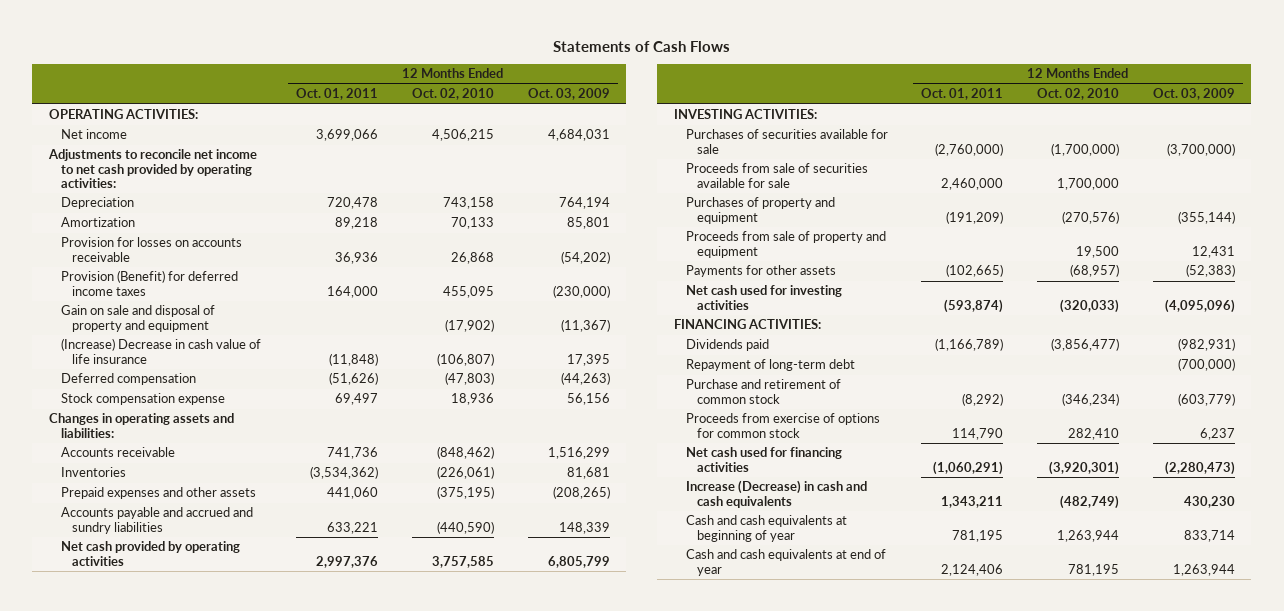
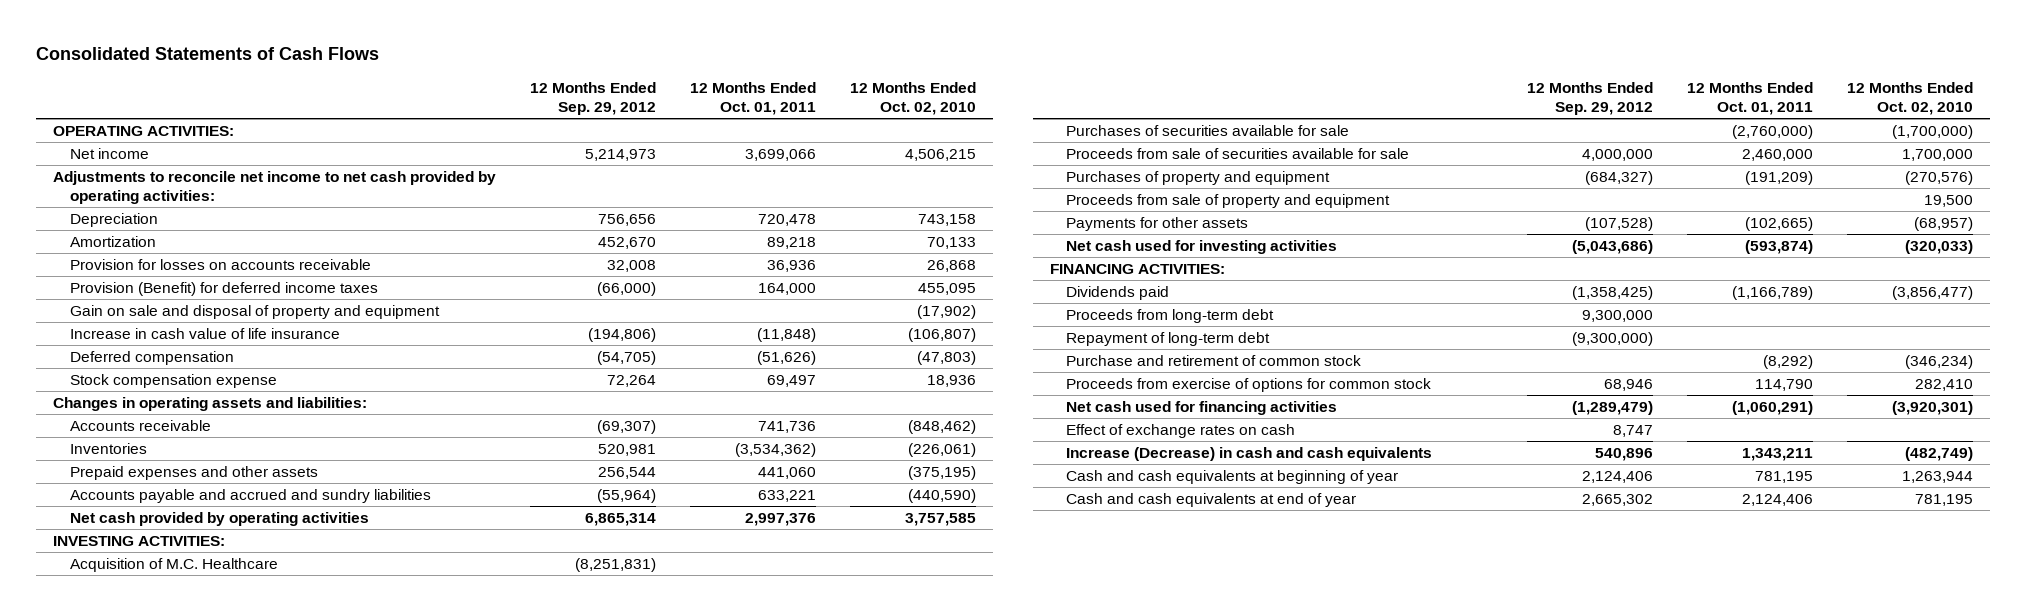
[552,40,730,52] Statements of Cash Flows -> [35,47,379,61] Consolidated Statements of Cash Flows
[527,88,610,101] Oct. 03, 2009 -> none
none -> [530,82,657,116] 12 Months Ended Sep. 29, 2012
[60,338,261,364] (Increase) Decrease in cash value of life insurance -> [69,328,340,340] Increase in cash value of life insurance
none -> [69,558,278,573] Acquisition of M.C. Healthcare
none -> [1066,309,1275,324] Proceeds from long-term debt
none -> [1066,424,1296,439] Effect of exchange rates on cash

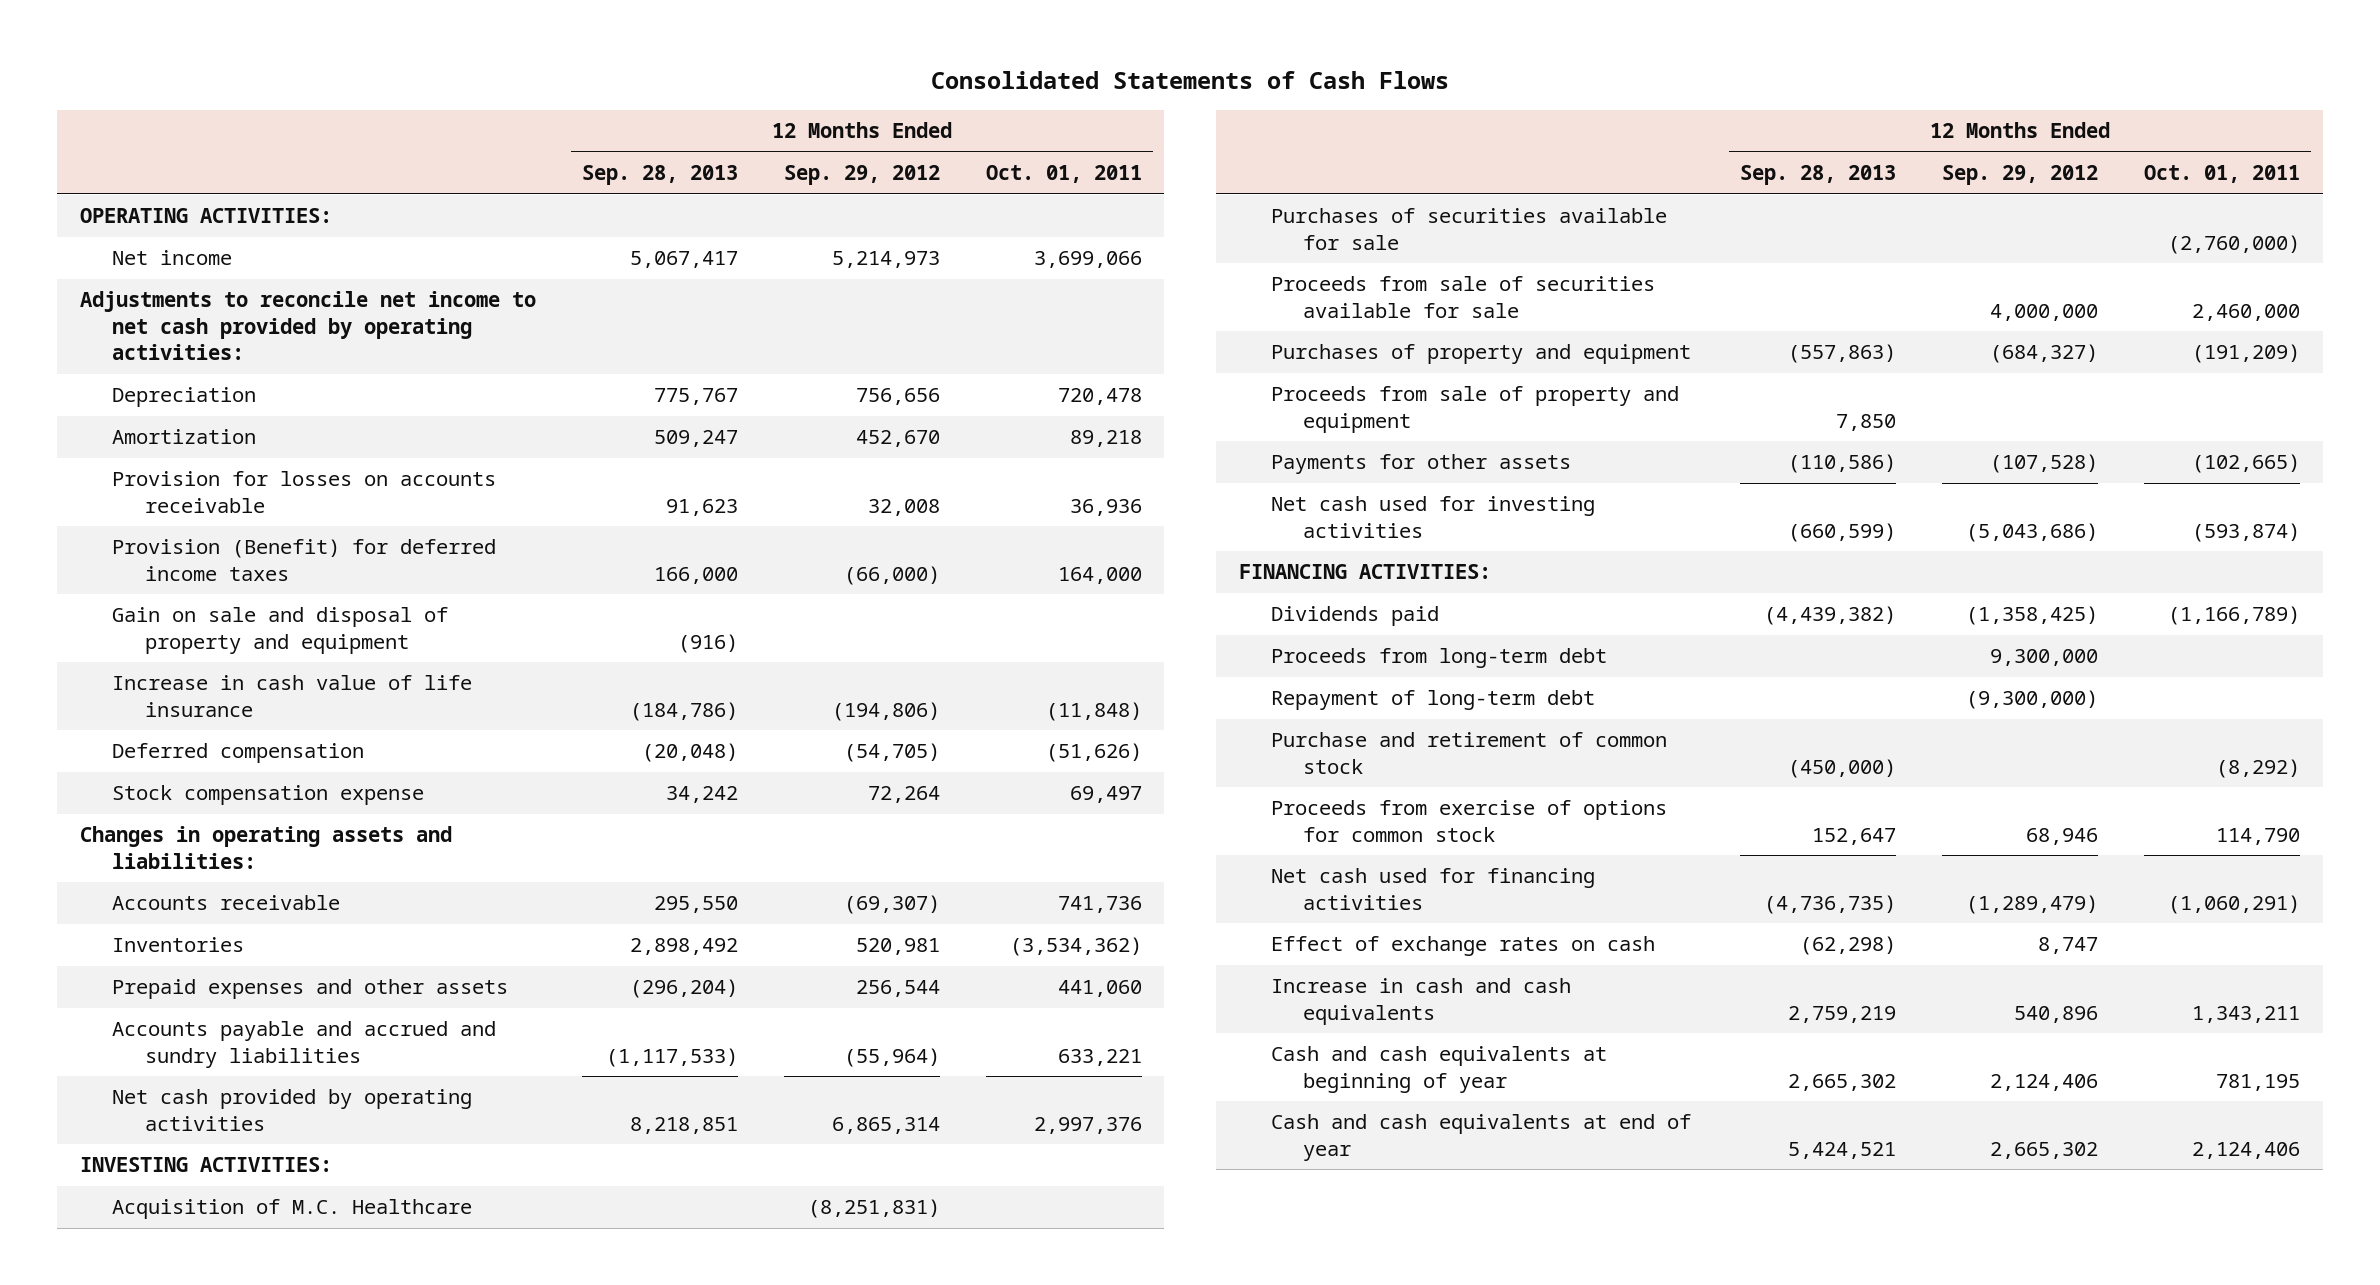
[850,82,977,116] 12 Months Ended Oct. 02, 2010 -> none
none -> [582,165,739,186] Sep. 28, 2013
[1066,447,1433,462] Increase (Decrease) in cash and cash equivalents -> [1270,978,1571,1025] Increase in cash and cash equivalents

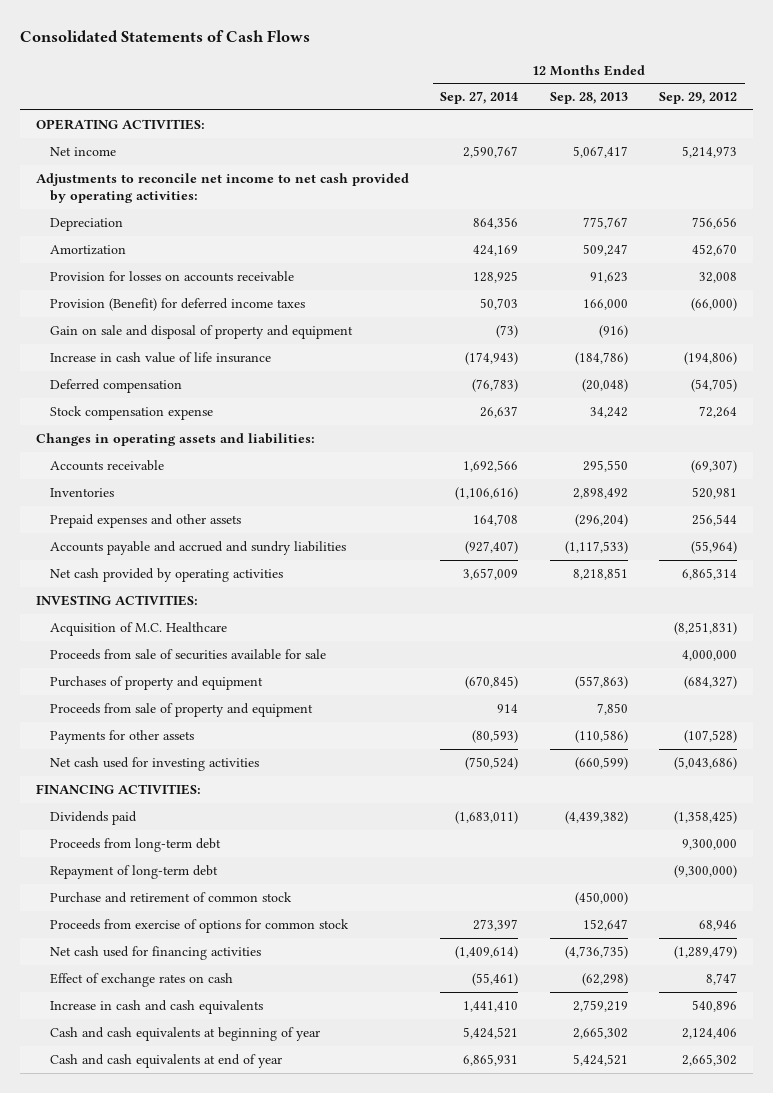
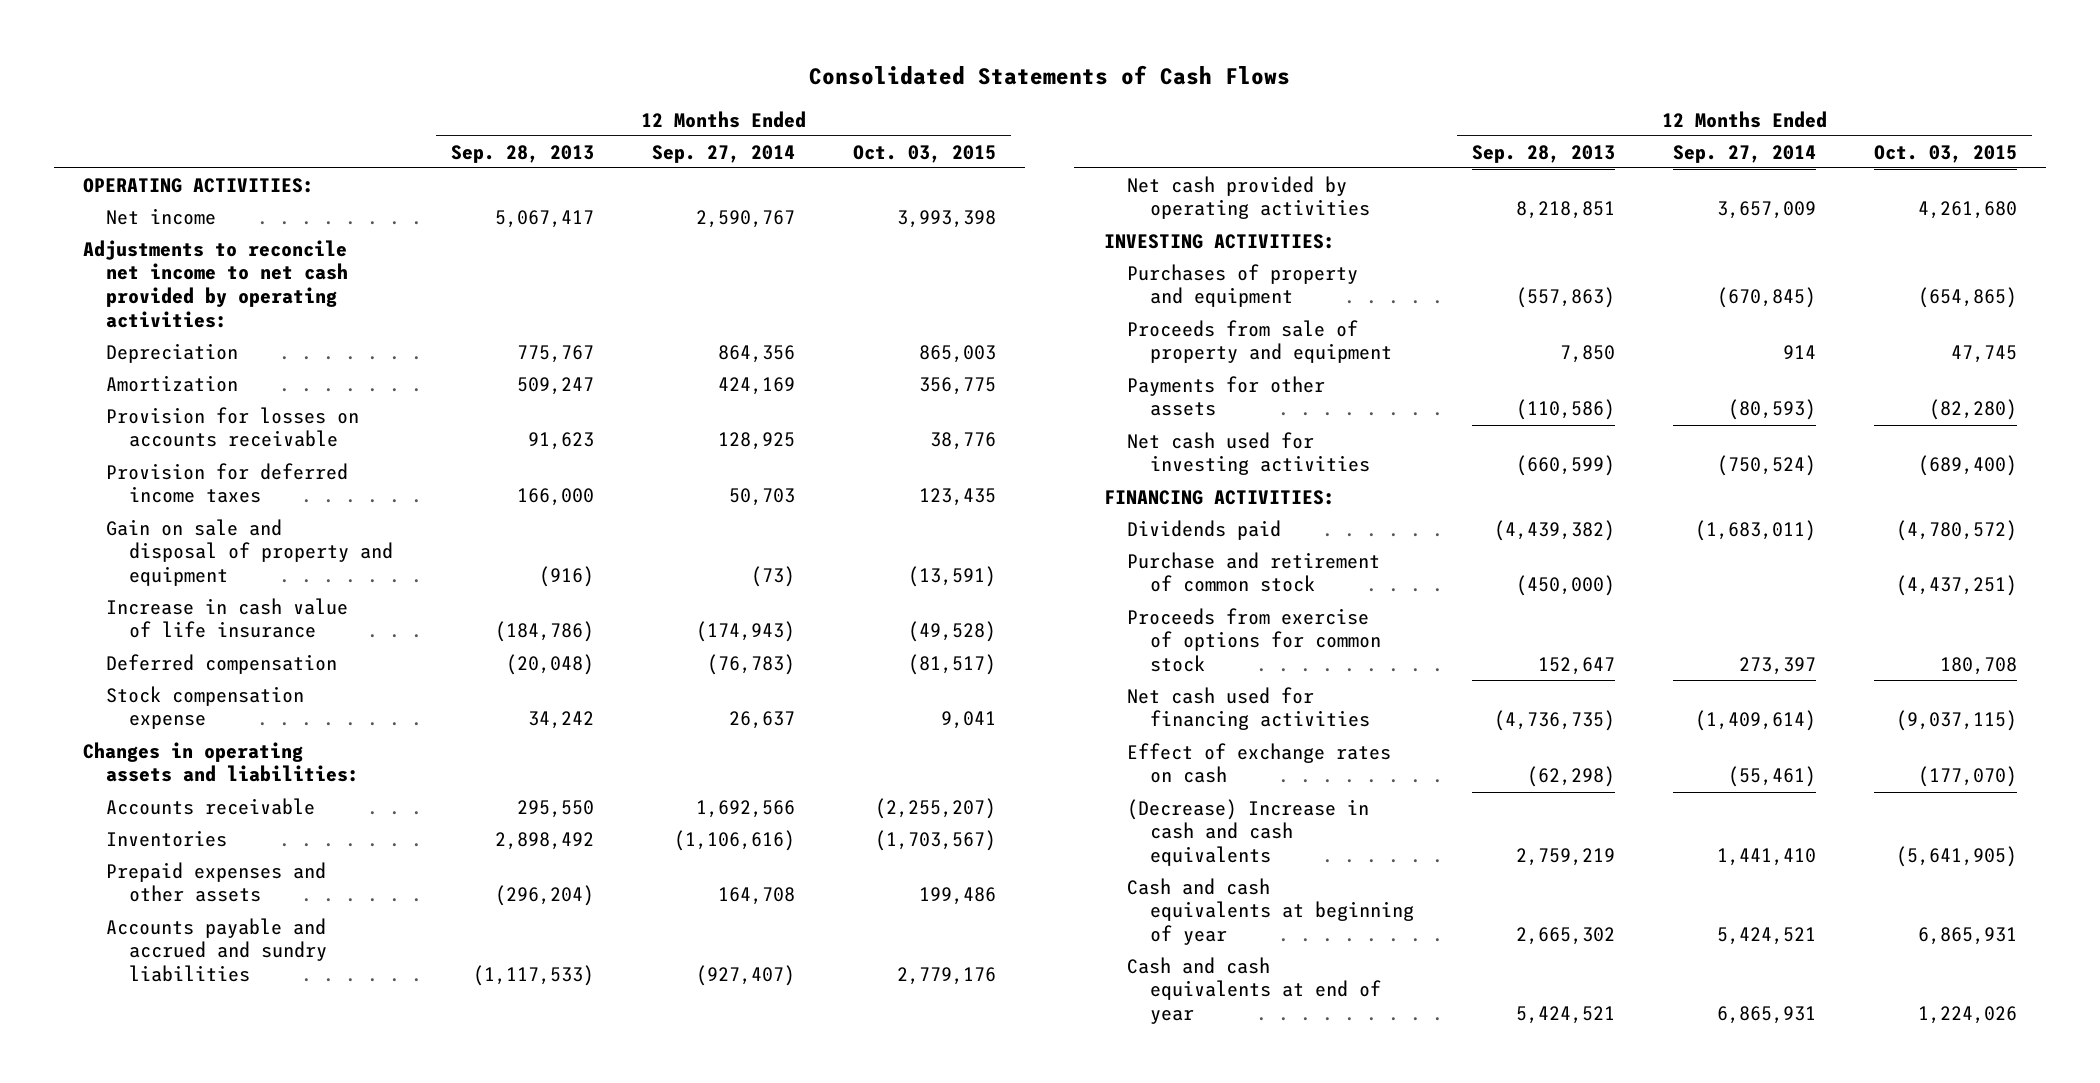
[659,92,738,105] Sep. 29, 2012 -> none
none -> [853,144,997,163] Oct. 03, 2015
[50,297,306,311] Provision (Benefit) for deferred income taxes -> [105,462,348,504] Provision for deferred income taxes
[50,621,228,636] Acquisition of M.C. Healthcare -> none
[50,648,327,660] Proceeds from sale of securities available for sale -> none
[50,837,222,852] Proceeds from long-term debt -> none
[50,864,219,879] Repayment of long-term debt -> none
[50,999,264,1014] Increase in cash and cash equivalents -> [1126,798,1369,867] (Decrease) Increase in cash and cash equivalents

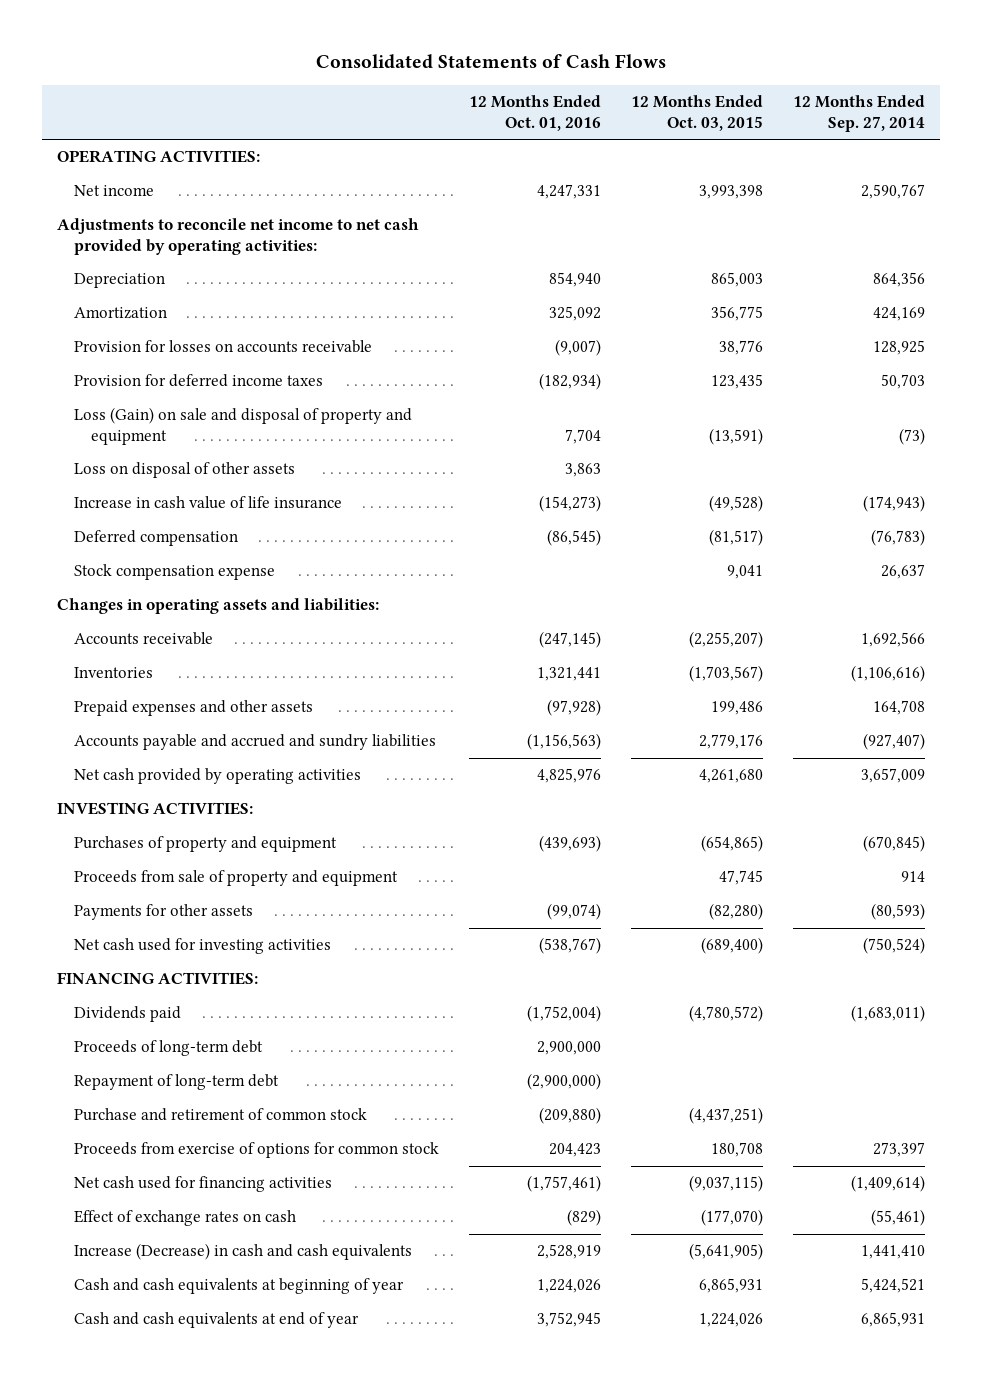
[450,144,594,163] Sep. 28, 2013 -> none
none -> [468,94,601,131] 12 Months Ended Oct. 01, 2016
[105,518,393,587] Gain on sale and disposal of property and equipment -> [74,407,413,446] Loss (Gain) on sale and disposal of property and equipment
none -> [74,462,296,479] Loss on disposal of other assets
none -> [74,1040,264,1057] Proceeds of long-term debt
none -> [74,1074,280,1091] Repayment of long-term debt
[1126,798,1369,867] (Decrease) Increase in cash and cash equivalents -> [74,1243,413,1261] Increase (Decrease) in cash and cash equivalents

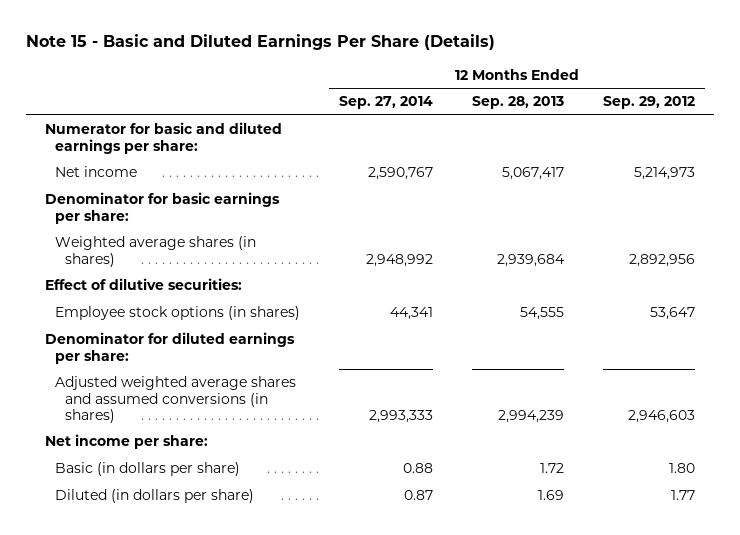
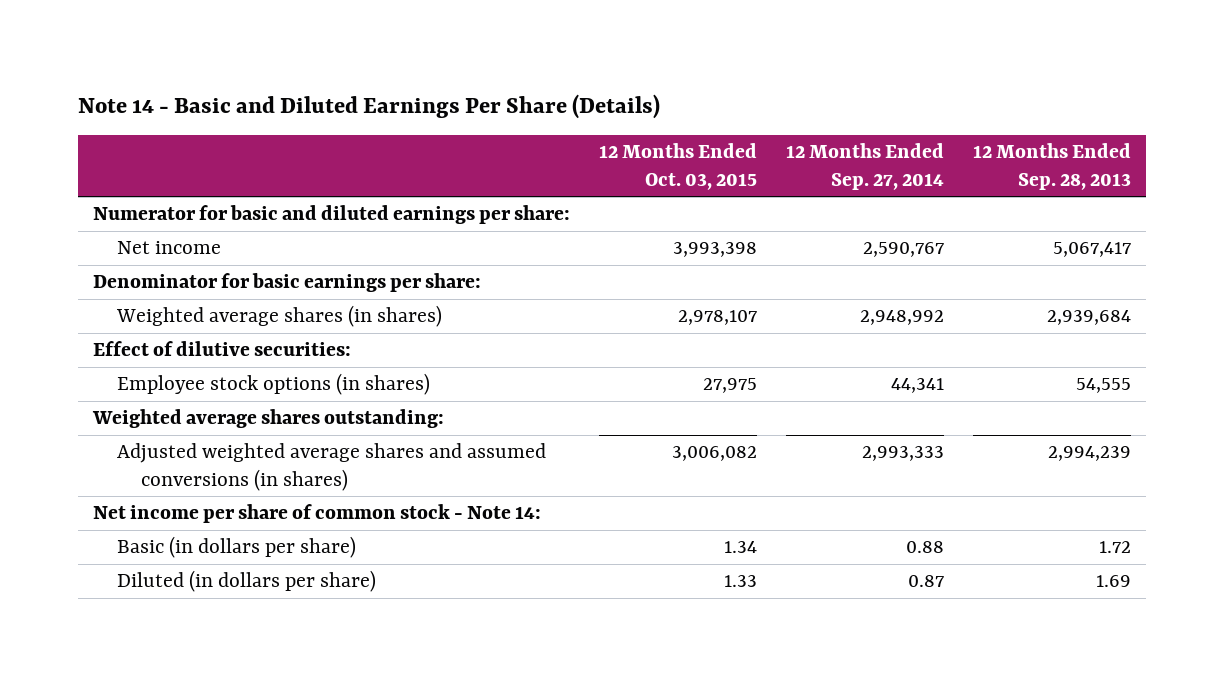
[25,34,495,51] Note 15 - Basic and Diluted Earnings Per Share (Details) -> [78,93,661,119] Note 14 - Basic and Diluted Earnings Per Share (Details)
[602,96,695,110] Sep. 29, 2012 -> none
none -> [598,143,757,190] 12 Months Ended Oct. 03, 2015
[45,332,296,364] Denominator for diluted earnings per share: -> [91,409,444,429] Weighted average shares outstanding:
[45,434,209,450] Net income per share: -> [92,504,541,524] Net income per share of common stock - Note 14:

